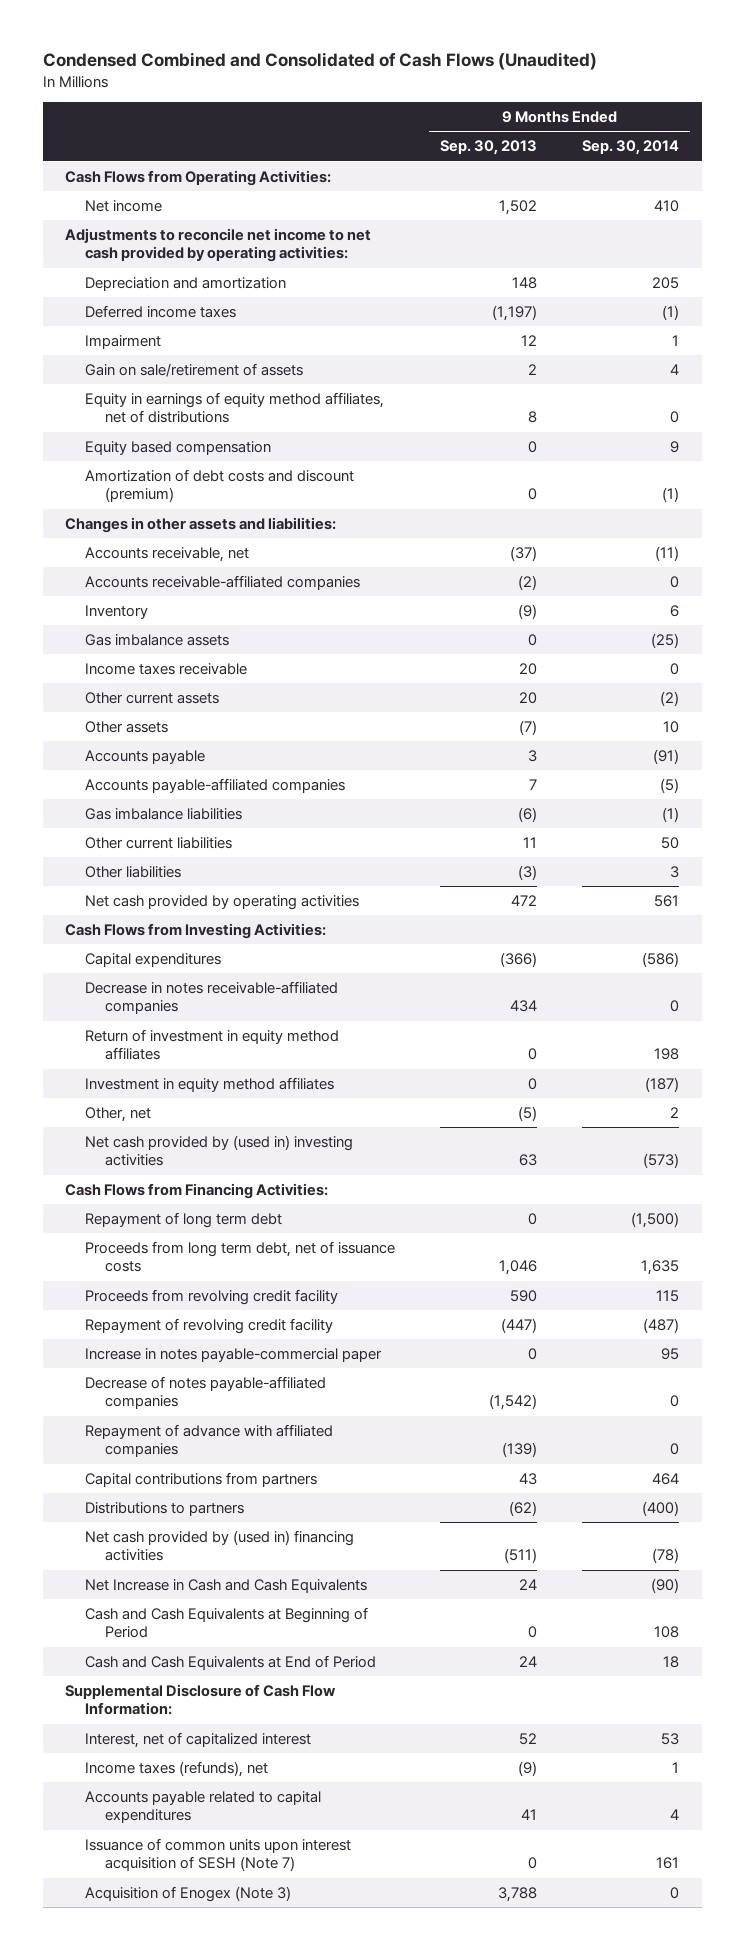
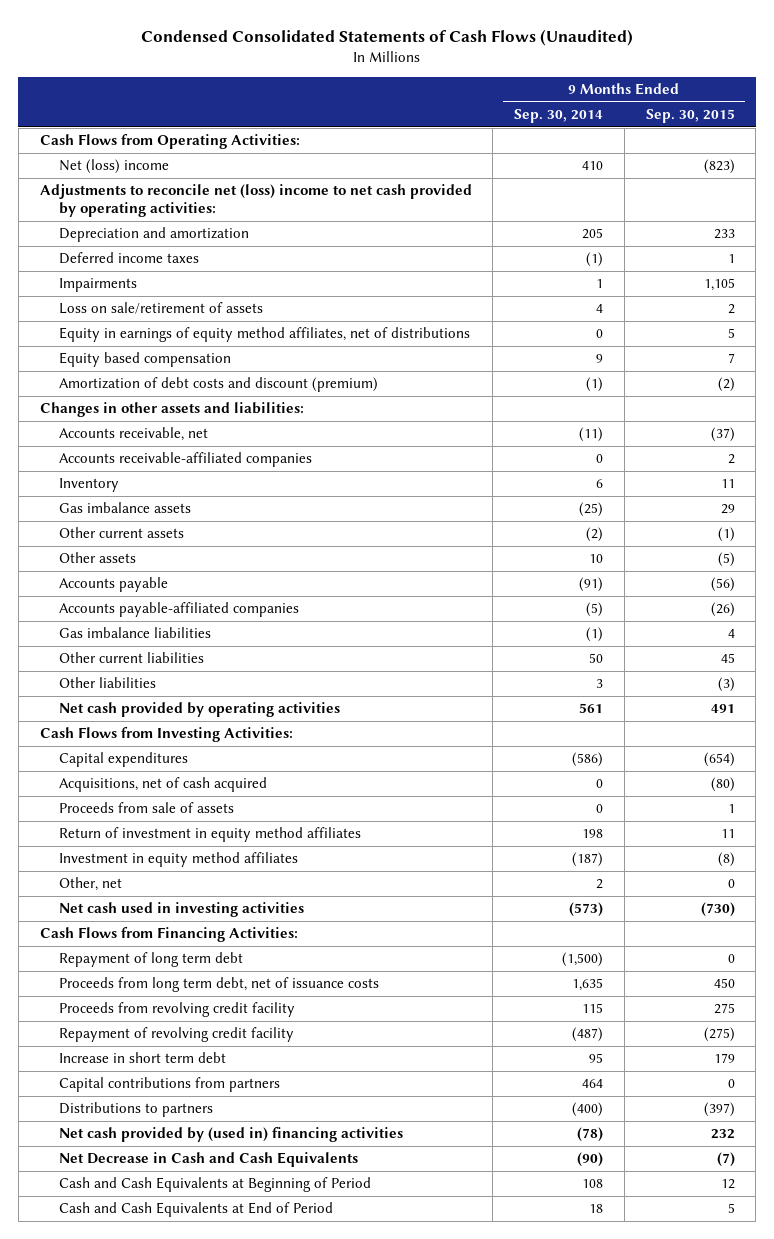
[42,52,597,71] Condensed Combined and Consolidated of Cash Flows (Unaudited) -> [141,28,634,46] Condensed Consolidated Statements of Cash Flows (Unaudited)
[440,140,538,156] Sep. 30, 2013 -> none
none -> [645,109,735,124] Sep. 30, 2015
[85,200,163,213] Net income -> [58,159,169,175] Net (loss) income
[65,228,372,263] Adjustments to reconcile net income to net cash provided by operating activities: -> [39,184,472,217] Adjustments to reconcile net (loss) income to net cash provided by operating activities:
[85,335,162,350] Impairment -> [58,278,137,293] Impairments
[85,363,304,378] Gain on sale/retirement of assets -> [58,302,263,315] Loss on sale/retirement of assets
[85,663,248,676] Income taxes receivable -> none
[85,981,339,1015] Decrease in notes receivable-affiliated companies -> none
none -> [58,777,267,793] Acquisitions, net of cash acquired
none -> [58,802,234,814] Proceeds from sale of assets
[85,1135,354,1167] Net cash provided by (used in) investing activities -> [58,902,304,918] Net cash used in investing activities
[85,1376,327,1410] Decrease of notes payable-affiliated companies -> none
[85,1424,334,1458] Repayment of advance with affiliated companies -> none
[85,1348,383,1363] Increase in notes payable-commercial paper -> [58,1052,226,1064] Increase in short term debt
[85,1579,368,1594] Net Increase in Cash and Cash Equivalents -> [58,1152,358,1168] Net Decrease in Cash and Cash Equivalents
[65,1684,337,1716] Supplemental Disclosure of Cash Flow Information: -> none
[85,1732,312,1749] Interest, net of capitalized interest -> none
[85,1761,269,1778] Income taxes (refunds), net -> none
[85,1791,322,1824] Accounts payable related to capital expenditures -> none
[85,1838,352,1872] Issuance of common units upon interest acquisition of SESH (Note 7) -> none
[85,1886,292,1903] Acquisition of Enogex (Note 3) -> none

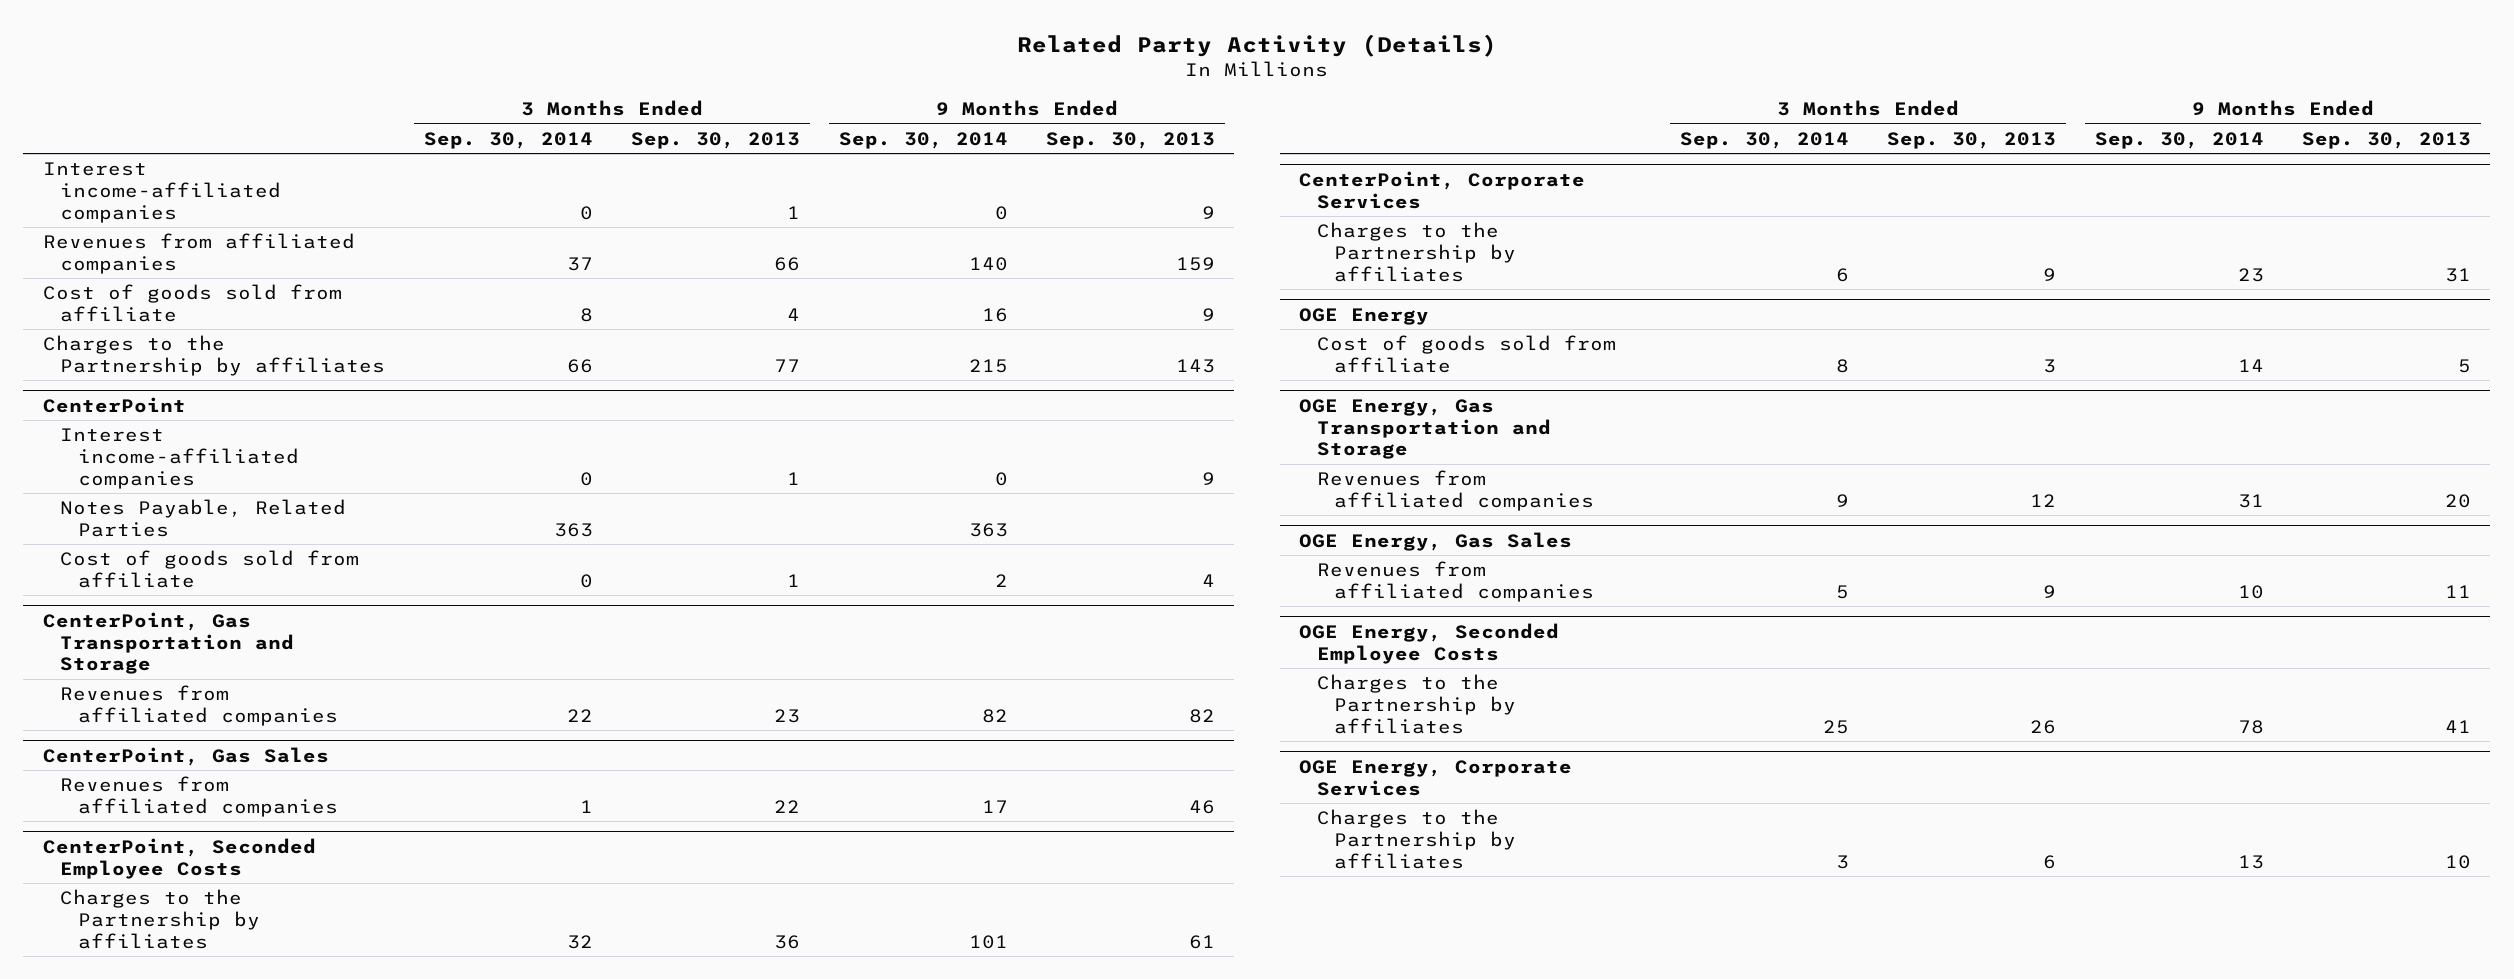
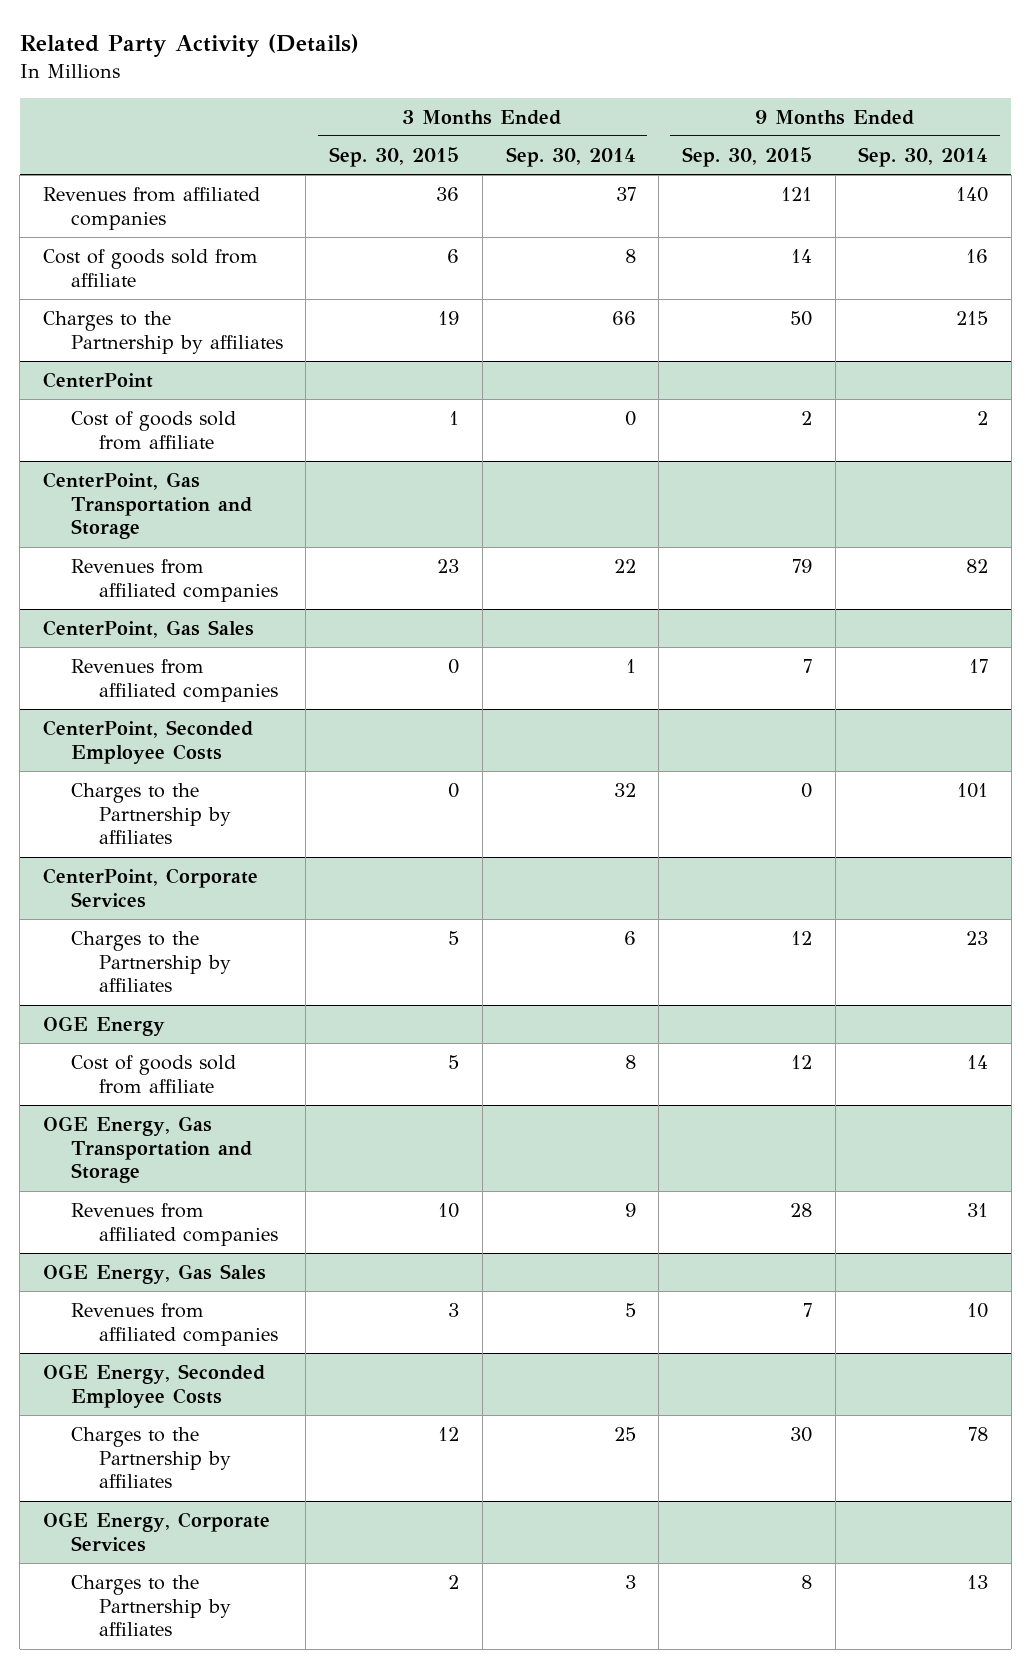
[631,131,801,149] Sep. 30, 2013 -> none
[1046,131,1216,149] Sep. 30, 2013 -> none
none -> [329,146,460,167] Sep. 30, 2015
none -> [681,146,812,167] Sep. 30, 2015
[42,162,282,223] Interest income-affiliated companies -> none
[60,428,300,489] Interest income-affiliated companies -> none
[60,499,347,537] Notes Payable, Related Parties -> none

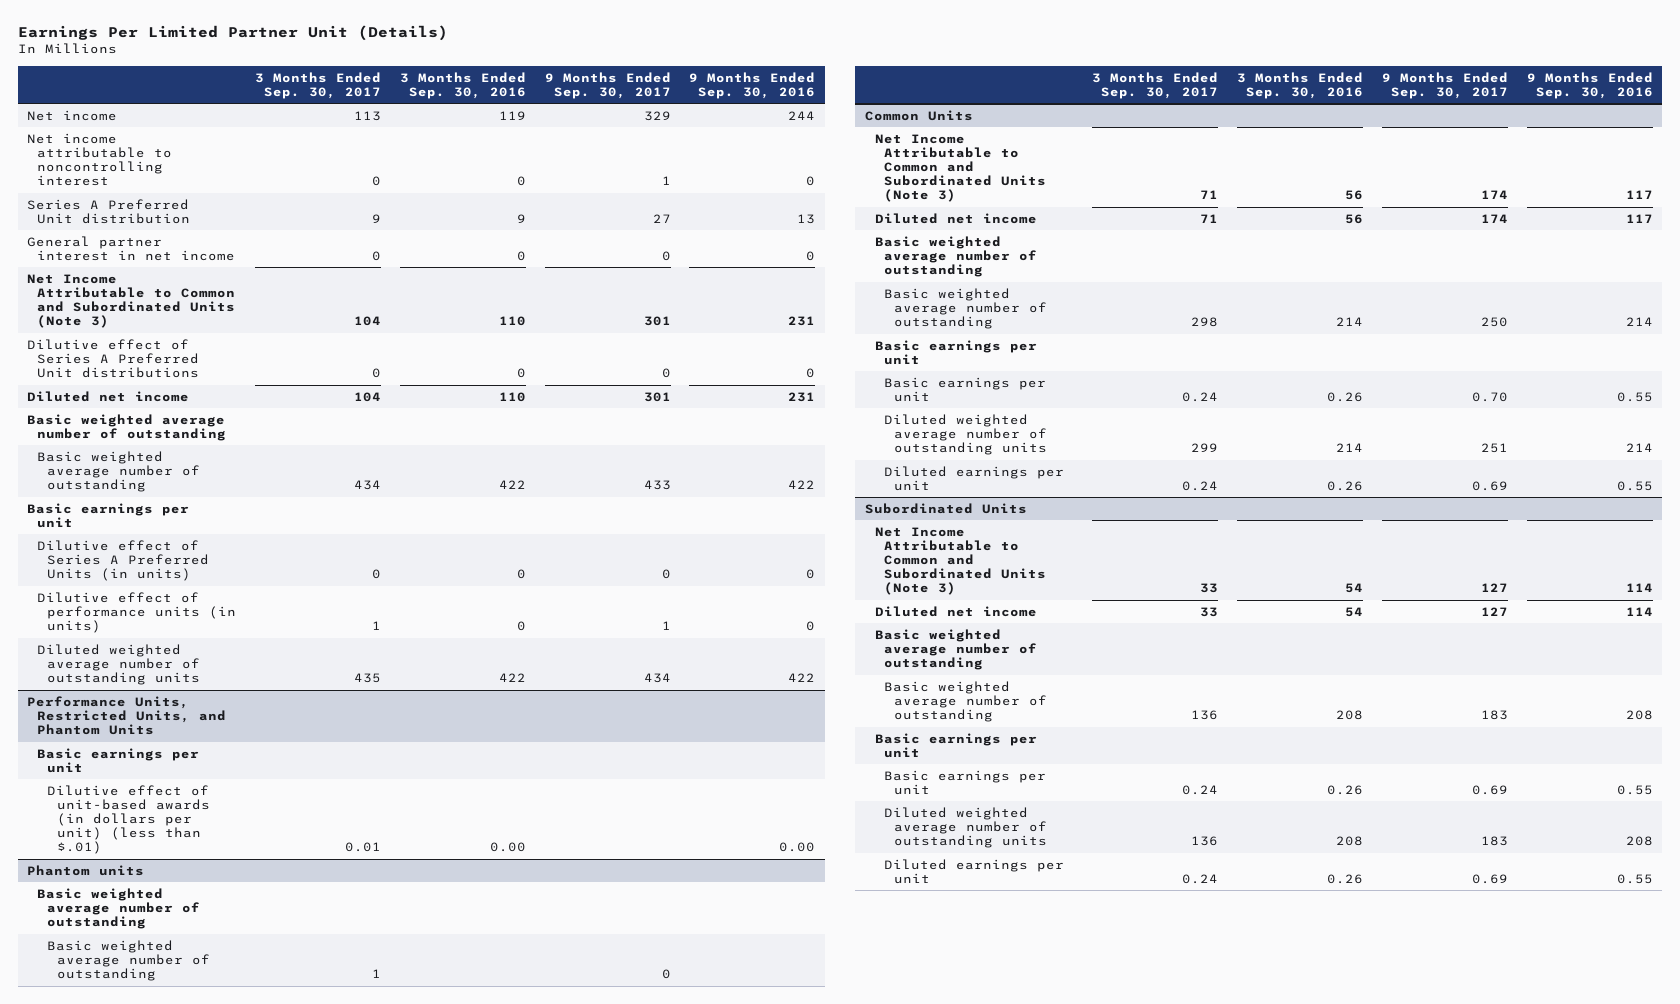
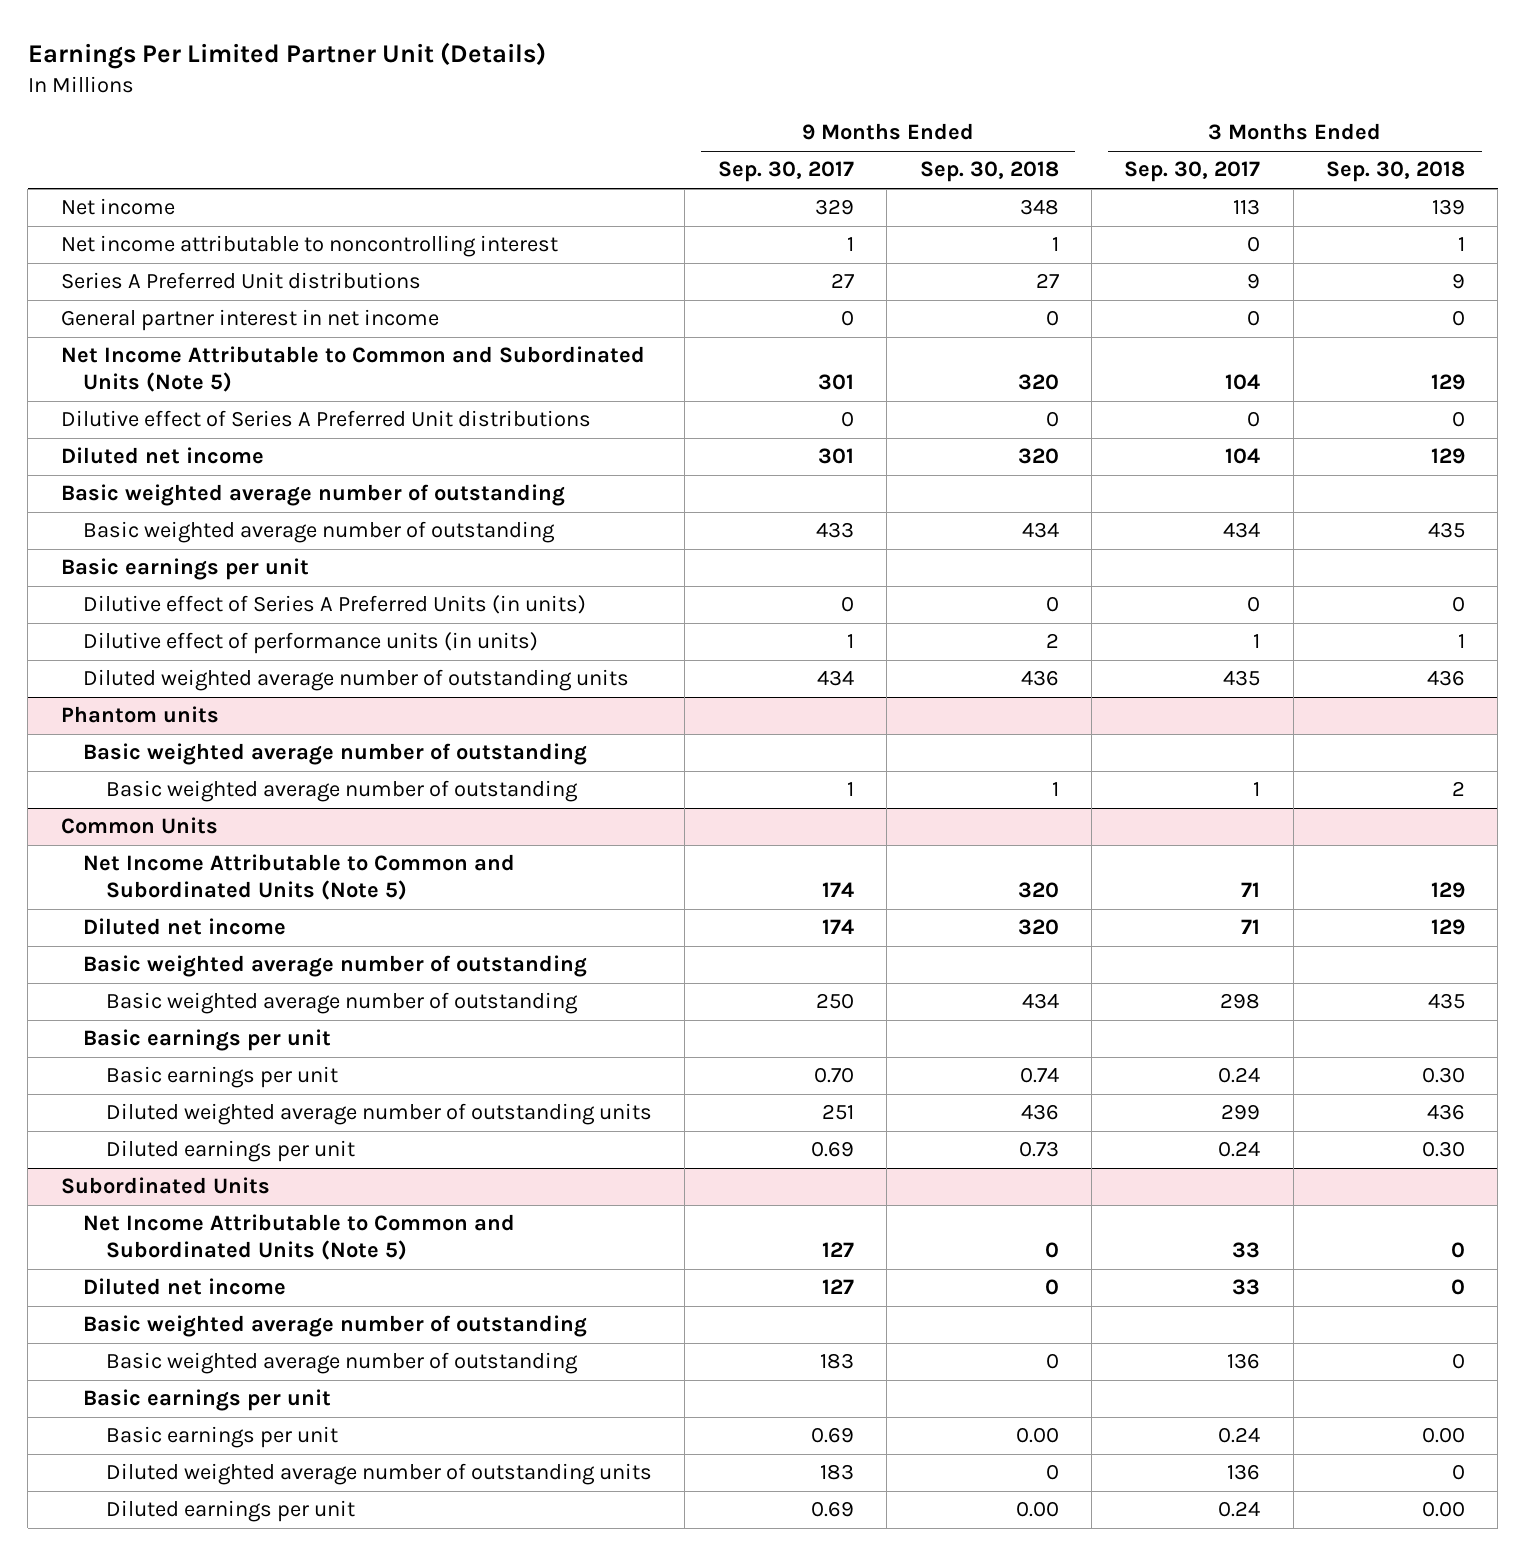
[399,71,526,99] 3 Months Ended Sep. 30, 2016 -> none
[689,71,816,99] 9 Months Ended Sep. 30, 2016 -> none
none -> [919,161,1059,183] Sep. 30, 2018
none -> [1326,161,1466,183] Sep. 30, 2018
[27,198,191,225] Series A Preferred Unit distribution -> [60,272,421,290] Series A Preferred Unit distributions
[27,273,236,329] Net Income Attributable to Common and Subordinated Units (Note 3) -> [60,346,645,393] Net Income Attributable to Common and Subordinated Units (Note 5)
[27,695,227,736] Performance Units, Restricted Units, and Phantom Units -> none
[37,747,200,774] Basic earnings per unit -> none
[47,784,210,855] Dilutive effect of unit-based awards (in dollars per unit) (less than $.01) -> none
[661,969,671,980] 0 -> [846,782,854,797] 1
[874,133,1047,203] Net Income Attributable to Common and Subordinated Units (Note 3) -> [83,854,516,901] Net Income Attributable to Common and Subordinated Units (Note 5)
[874,526,1047,596] Net Income Attributable to Common and Subordinated Units (Note 3) -> [83,1214,516,1261] Net Income Attributable to Common and Subordinated Units (Note 5)

